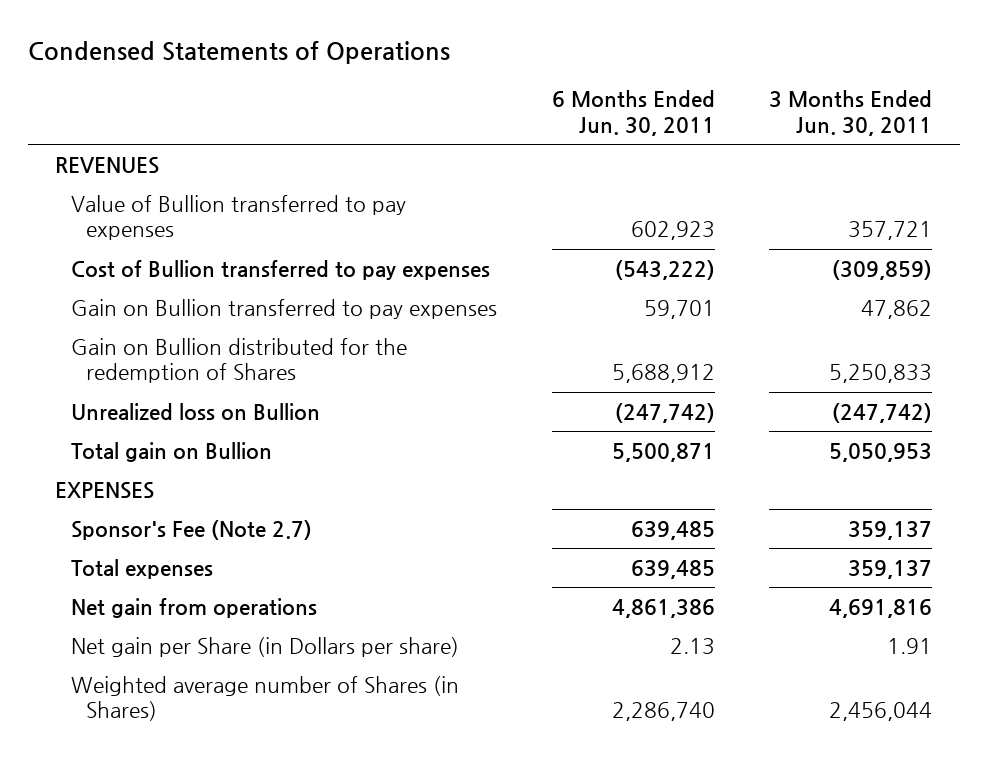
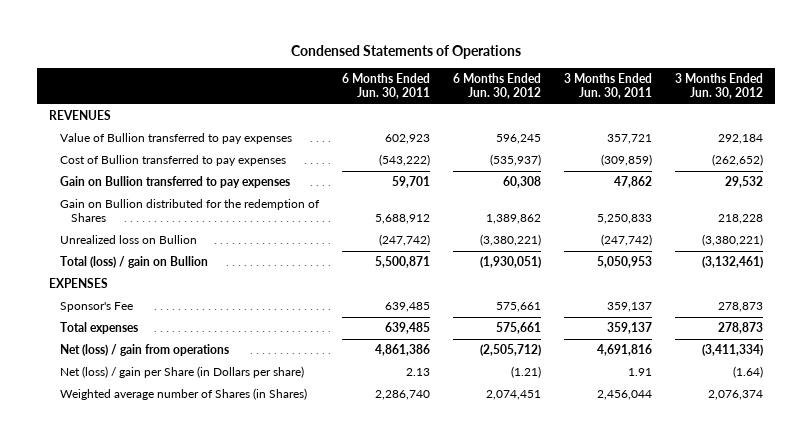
none -> [453,72,542,99] 6 Months Ended Jun. 30, 2012
none -> [675,72,764,99] 3 Months Ended Jun. 30, 2012
[70,441,272,462] Total gain on Bullion -> [60,256,209,269] Total (loss) / gain on Bullion
[70,519,312,540] Sponsor's Fee (Note 2.7) -> [60,302,134,313] Sponsor's Fee
[70,597,317,618] Net gain from operations -> [60,344,230,357] Net (loss) / gain from operations
[70,636,459,657] Net gain per Share (in Dollars per share) -> [60,366,305,379] Net (loss) / gain per Share (in Dollars per share)

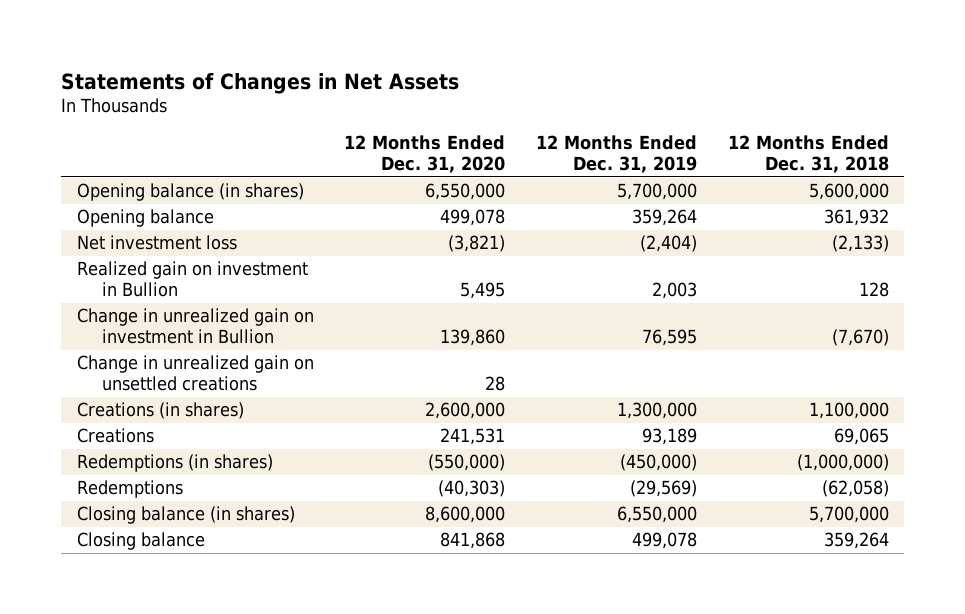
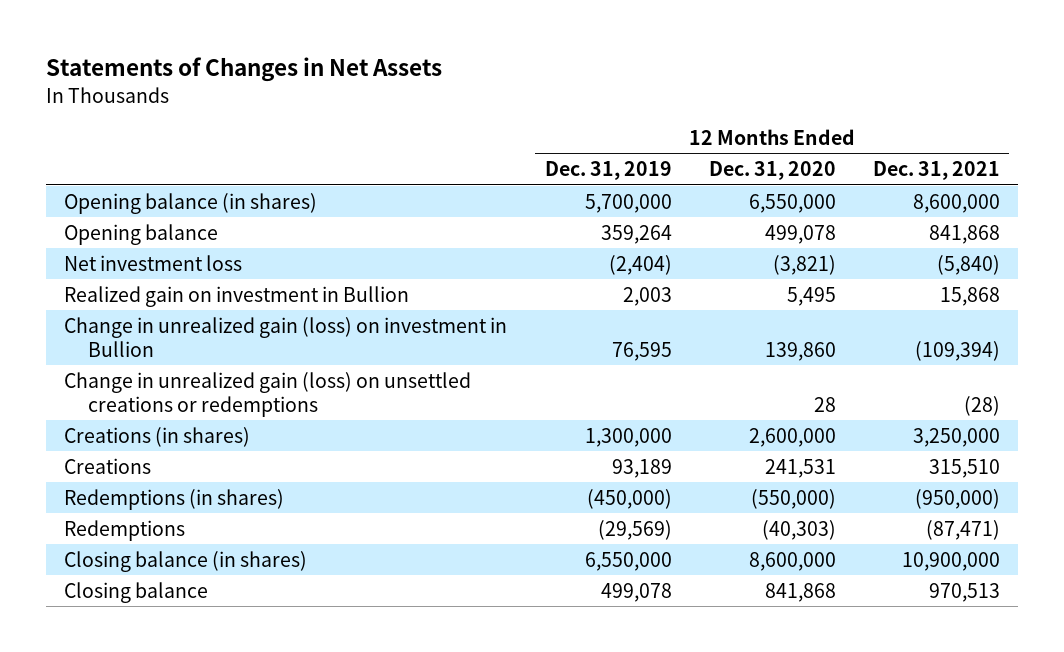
[727,135,889,174] 12 Months Ended Dec. 31, 2018 -> none
none -> [872,161,1000,181] Dec. 31, 2021
[76,308,314,345] Change in unrealized gain on investment in Bullion -> [64,316,508,357] Change in unrealized gain (loss) on investment in Bullion
[76,355,314,392] Change in unrealized gain on unsettled creations -> [64,371,472,417] Change in unrealized gain (loss) on unsettled creations or redemptions

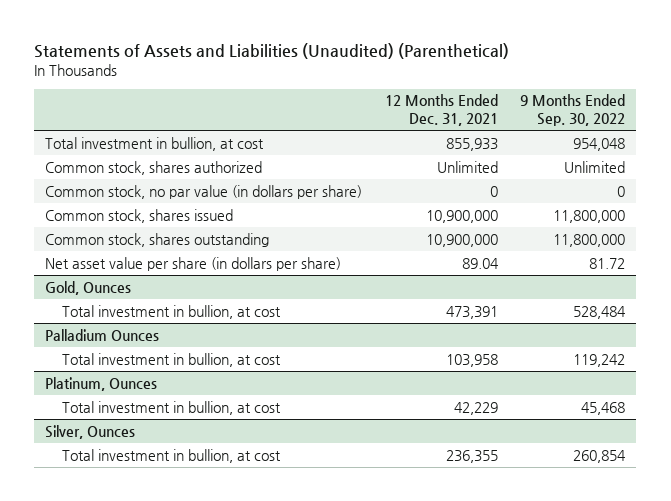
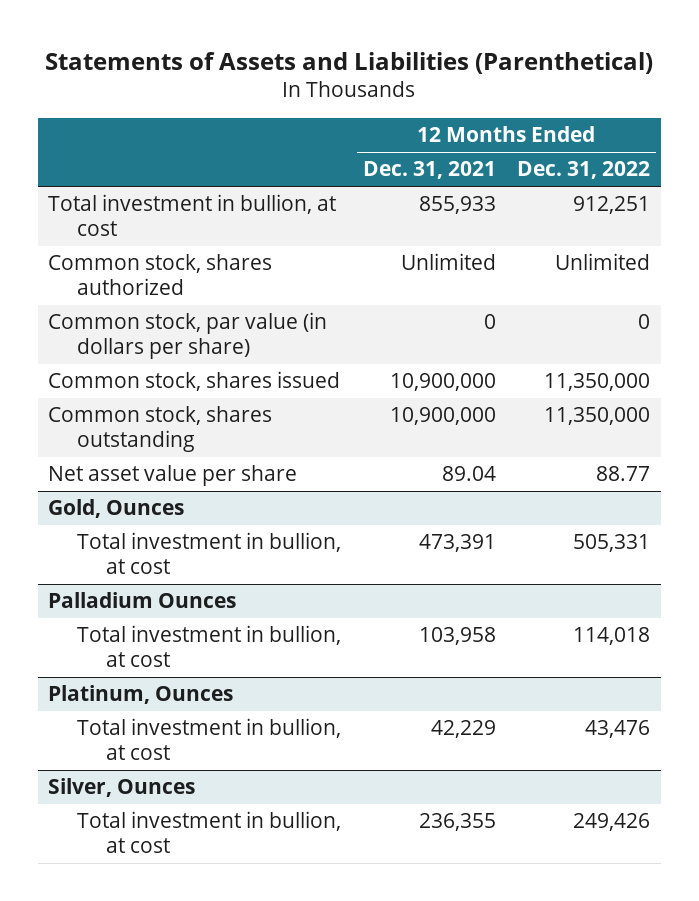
[34,42,510,59] Statements of Assets and Liabilities (Unaudited) (Parenthetical) -> [45,51,654,74] Statements of Assets and Liabilities (Parenthetical)
[520,94,626,127] 9 Months Ended Sep. 30, 2022 -> none
none -> [517,161,651,180] Dec. 31, 2022
[45,184,363,199] Common stock, no par value (in dollars per share) -> [48,312,328,360] Common stock, par value (in dollars per share)
[45,256,342,271] Net asset value per share (in dollars per share) -> [48,465,298,487] Net asset value per share

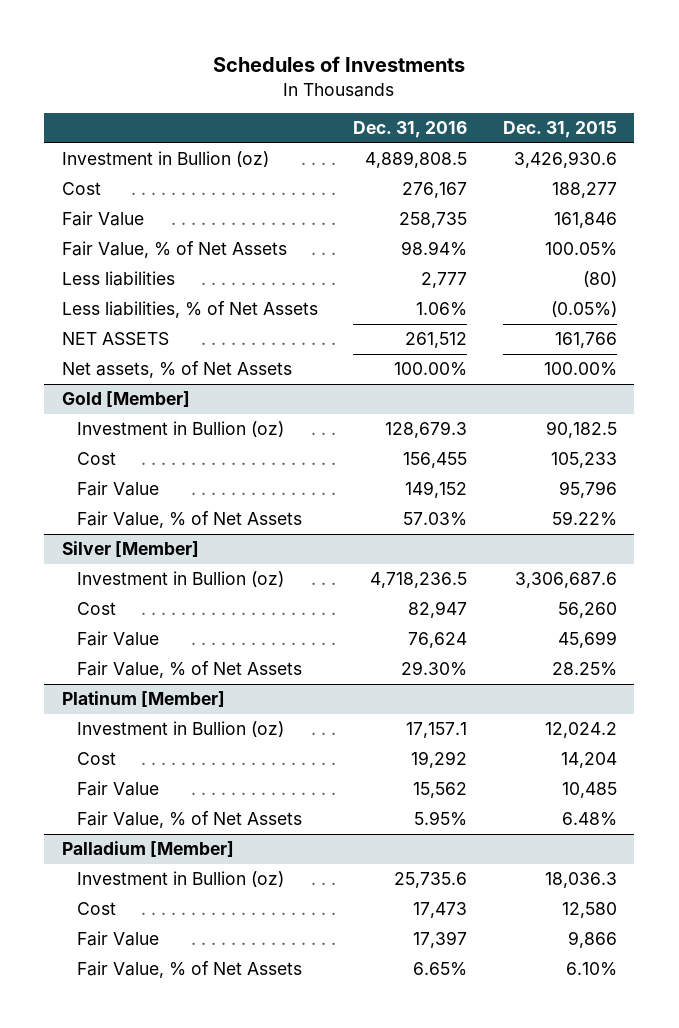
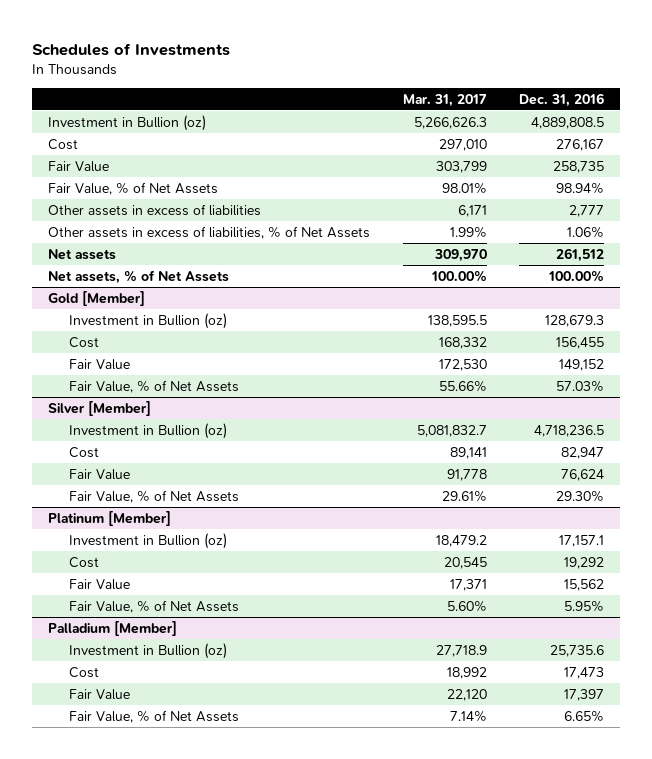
[502,121,617,139] Dec. 31, 2015 -> none
none -> [402,93,487,107] Mar. 31, 2017
[62,271,176,287] Less liabilities -> [48,203,262,216] Other assets in excess of liabilities
[62,301,319,319] Less liabilities, % of Net Assets -> [48,225,371,239] Other assets in excess of liabilities, % of Net Assets
[62,332,170,346] NET ASSETS -> [48,248,117,260] Net assets

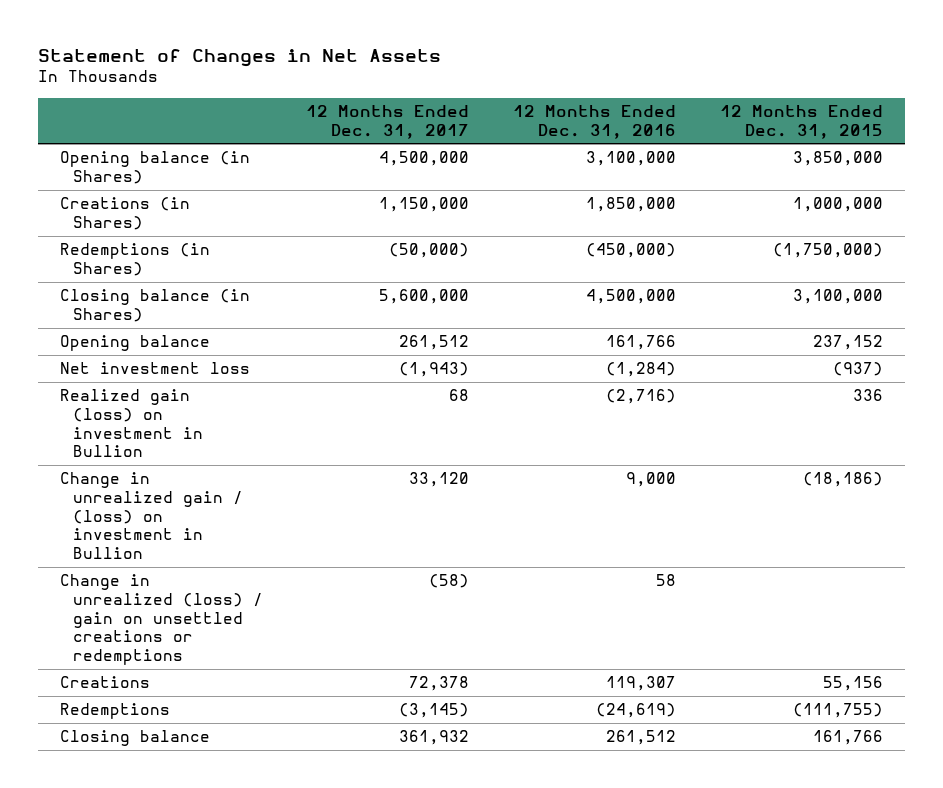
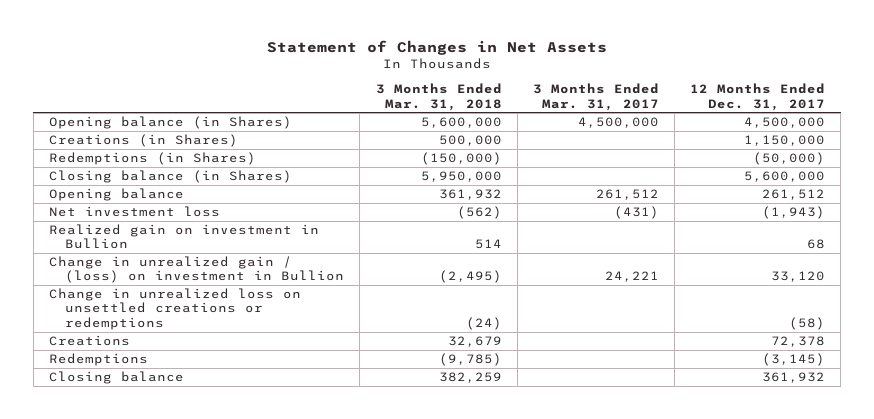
[513,104,677,139] 12 Months Ended Dec. 31, 2016 -> none
[719,104,883,139] 12 Months Ended Dec. 31, 2015 -> none
none -> [375,83,502,111] 3 Months Ended Mar. 31, 2018
none -> [532,83,659,111] 3 Months Ended Mar. 31, 2017
[59,389,203,458] Realized gain (loss) on investment in Bullion -> [48,224,319,250] Realized gain on investment in Bullion
[59,574,263,666] Change in unrealized (loss) / gain on unsettled creations or redemptions -> [48,288,301,330] Change in unrealized loss on unsettled creations or redemptions

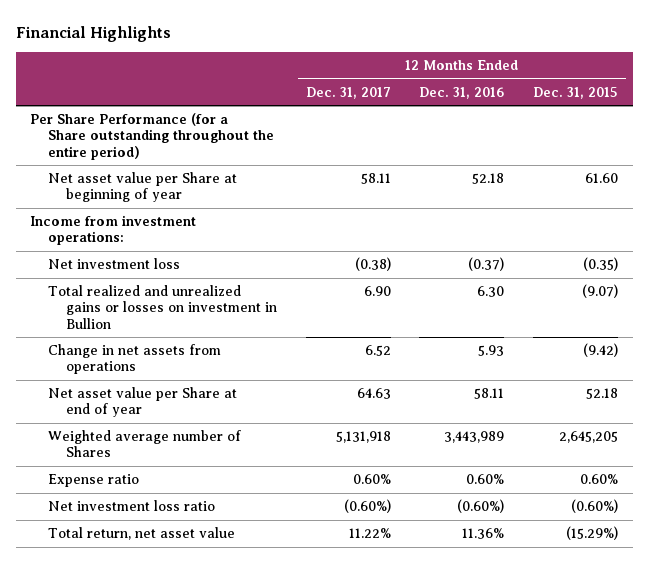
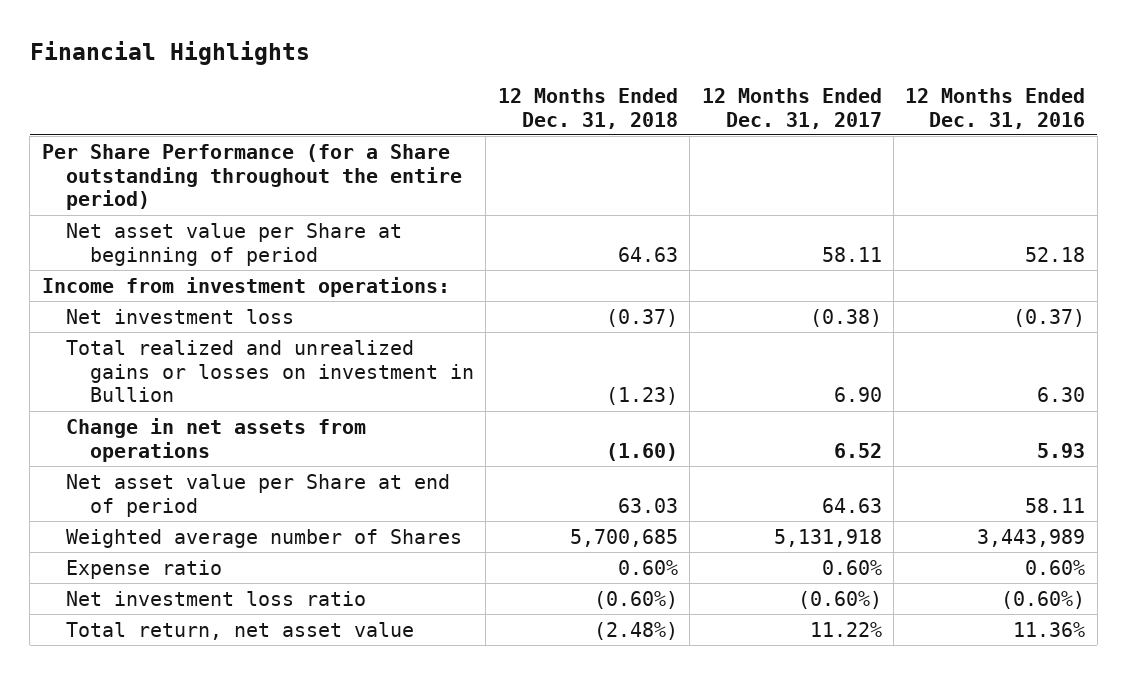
[533,86,619,99] Dec. 31, 2015 -> none
none -> [497,87,678,129] 12 Months Ended Dec. 31, 2018
[48,172,238,203] Net asset value per Share at beginning of year -> [65,222,402,266] Net asset value per Share at beginning of period
[48,387,238,418] Net asset value per Share at end of year -> [65,473,450,517] Net asset value per Share at end of period

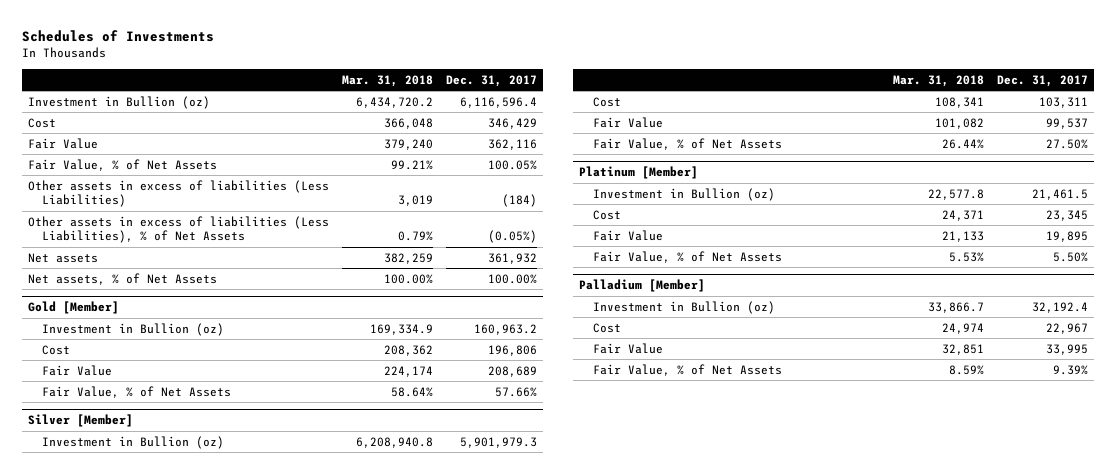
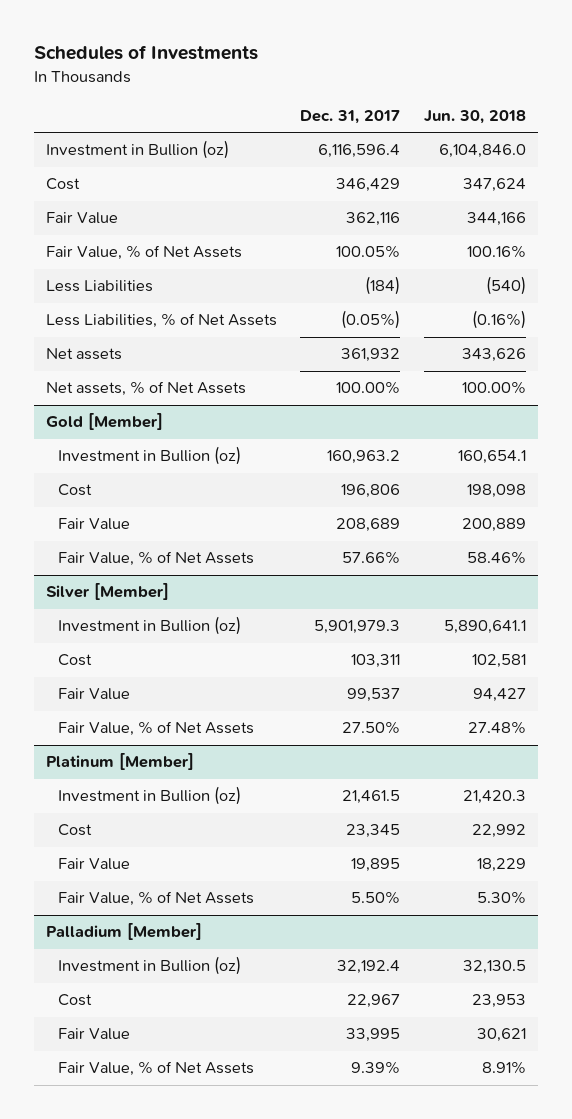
[342,74,434,87] Mar. 31, 2018 -> none
none -> [424,109,527,124] Jun. 30, 2018
[28,179,330,208] Other assets in excess of liabilities (Less Liabilities) -> [45,280,153,293] Less Liabilities
[28,215,330,244] Other assets in excess of liabilities (Less Liabilities), % of Net Assets -> [45,313,277,329] Less Liabilities, % of Net Assets

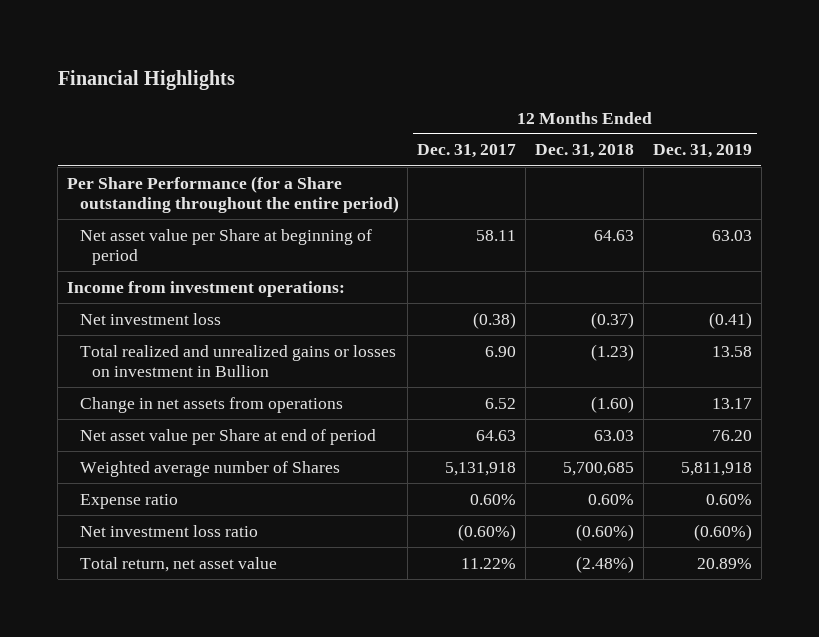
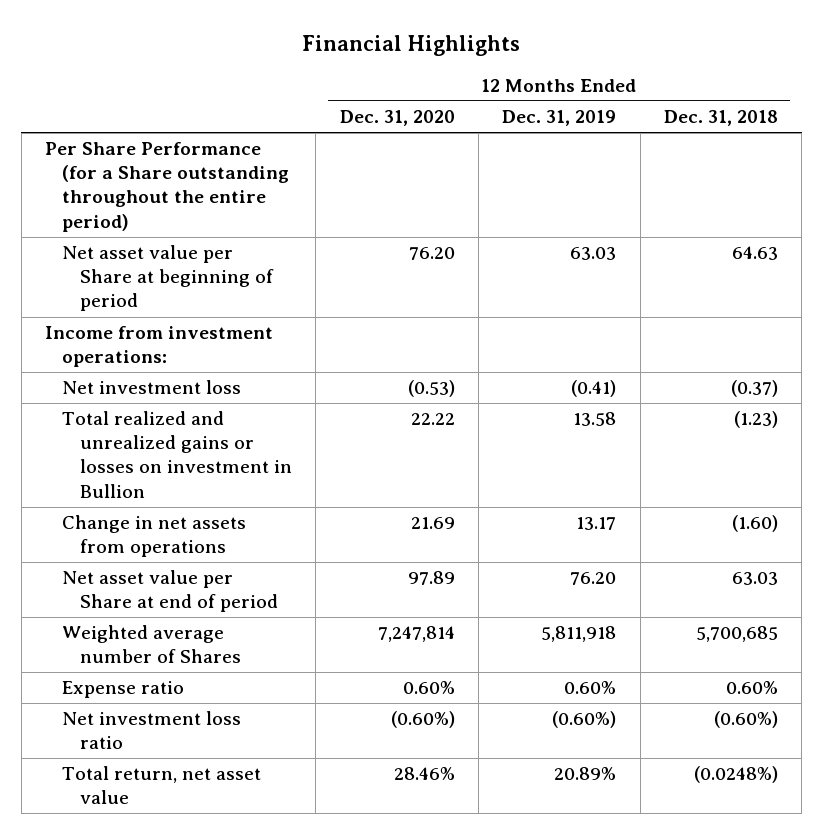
[417,144,517,159] Dec. 31, 2017 -> none
none -> [339,110,455,127] Dec. 31, 2020
[576,555,635,573] (2.48%) -> [693,766,778,784] (0.0248%)

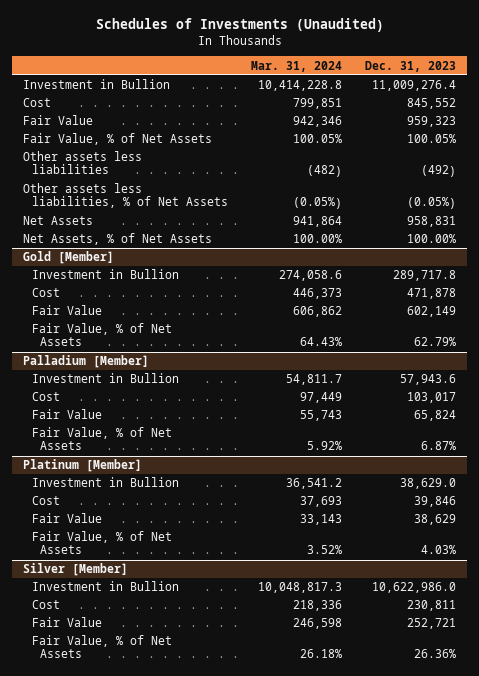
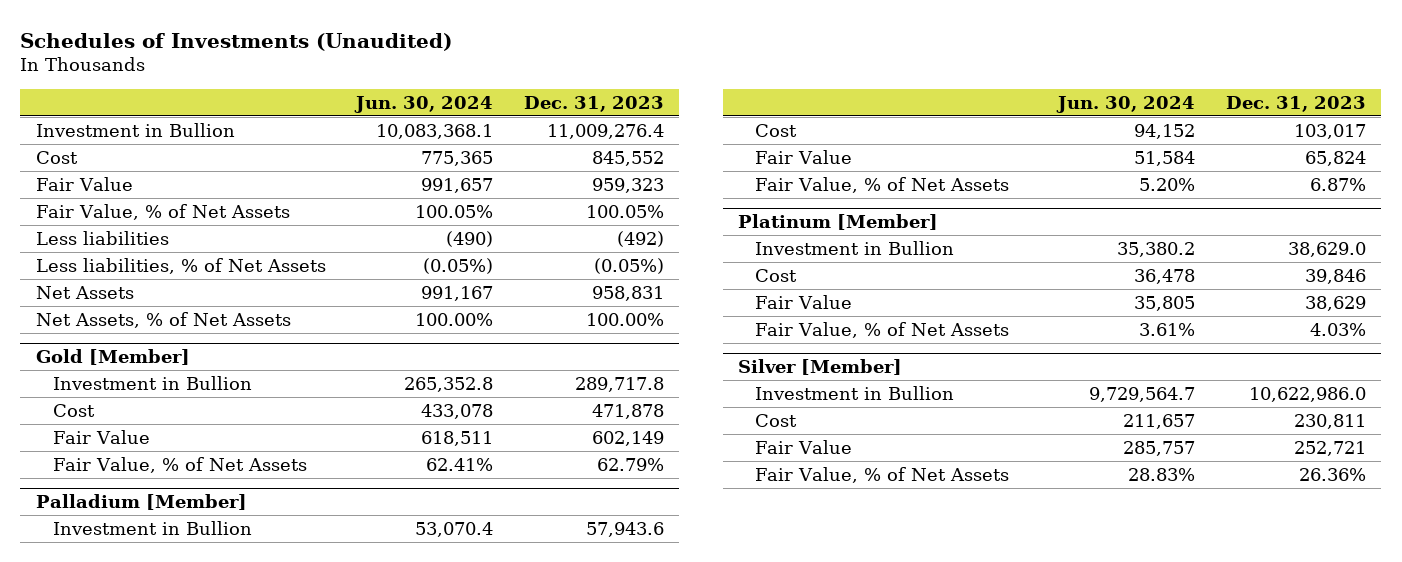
[250,60,342,72] Mar. 31, 2024 -> none
none -> [354,95,494,113] Jun. 30, 2024
[23,151,143,175] Other assets less liabilities -> [35,230,169,245] Less liabilities
[23,183,228,209] Other assets less liabilities, % of Net Assets -> [35,257,326,274] Less liabilities, % of Net Assets

